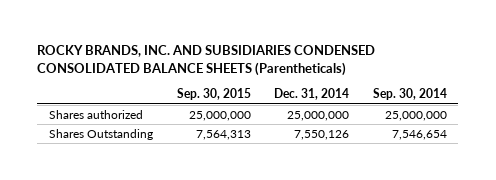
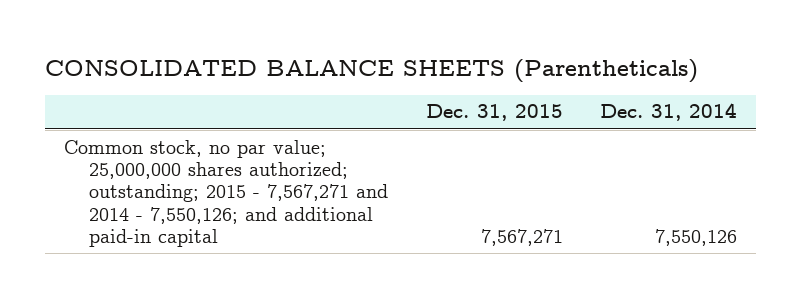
[37,45,376,77] ROCKY BRANDS, INC. AND SUBSIDIARIES CONDENSED CONSOLIDATED BALANCE SHEETS (Parentheticals) -> [45,58,699,83] CONSOLIDATED BALANCE SHEETS (Parentheticals)
[176,88,251,101] Sep. 30, 2015 -> none
[372,88,447,101] Sep. 30, 2014 -> none
none -> [425,104,563,122] Dec. 31, 2015
[49,109,144,119] Shares authorized -> none
[49,128,154,140] Shares Outstanding -> [64,139,389,247] Common stock, no par value; 25,000,000 shares authorized; outstanding; 2015 - 7,567,271 and 2014 - 7,550,126; and additional paid-in capital

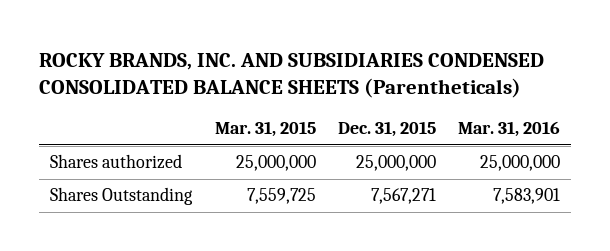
[45,58,699,83] CONSOLIDATED BALANCE SHEETS (Parentheticals) -> [39,52,545,99] ROCKY BRANDS, INC. AND SUBSIDIARIES CONDENSED CONSOLIDATED BALANCE SHEETS (Parentheticals)
[600,103,738,122] Dec. 31, 2014 -> none
none -> [214,121,316,138] Mar. 31, 2015
none -> [458,121,561,138] Mar. 31, 2016
none -> [50,154,183,170] Shares authorized
[64,139,389,247] Common stock, no par value; 25,000,000 shares authorized; outstanding; 2015 - 7,567,271 and 2014 - 7,550,126; and additional paid-in capital -> [50,187,194,206] Shares Outstanding

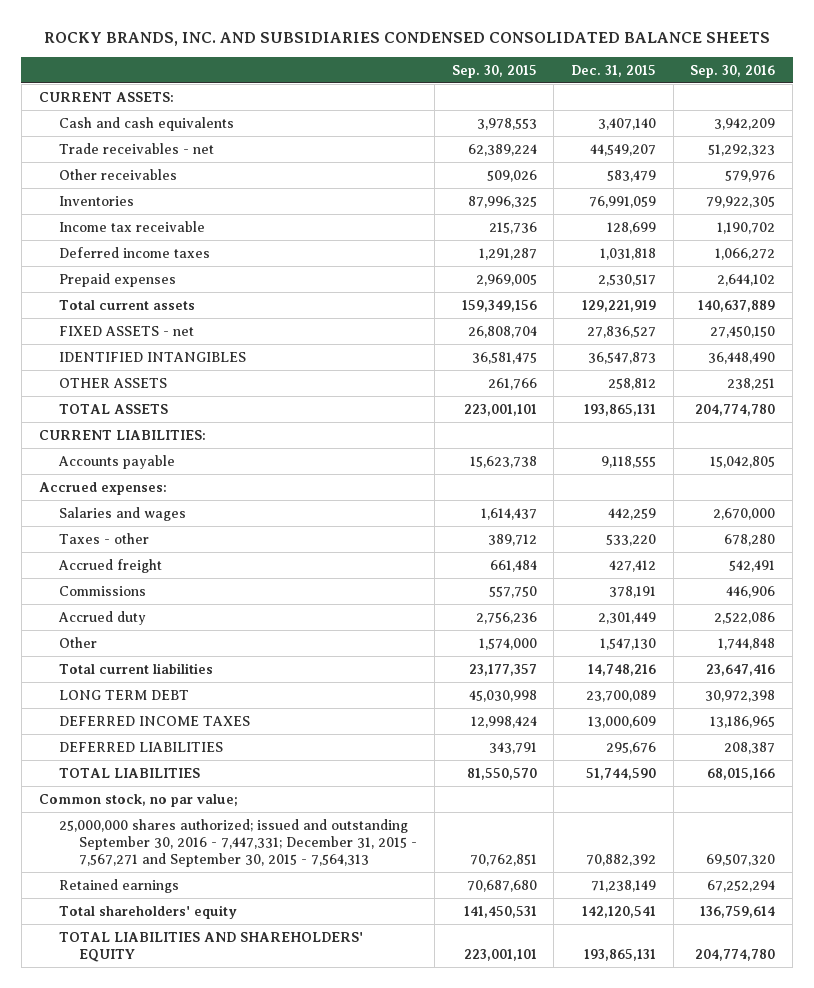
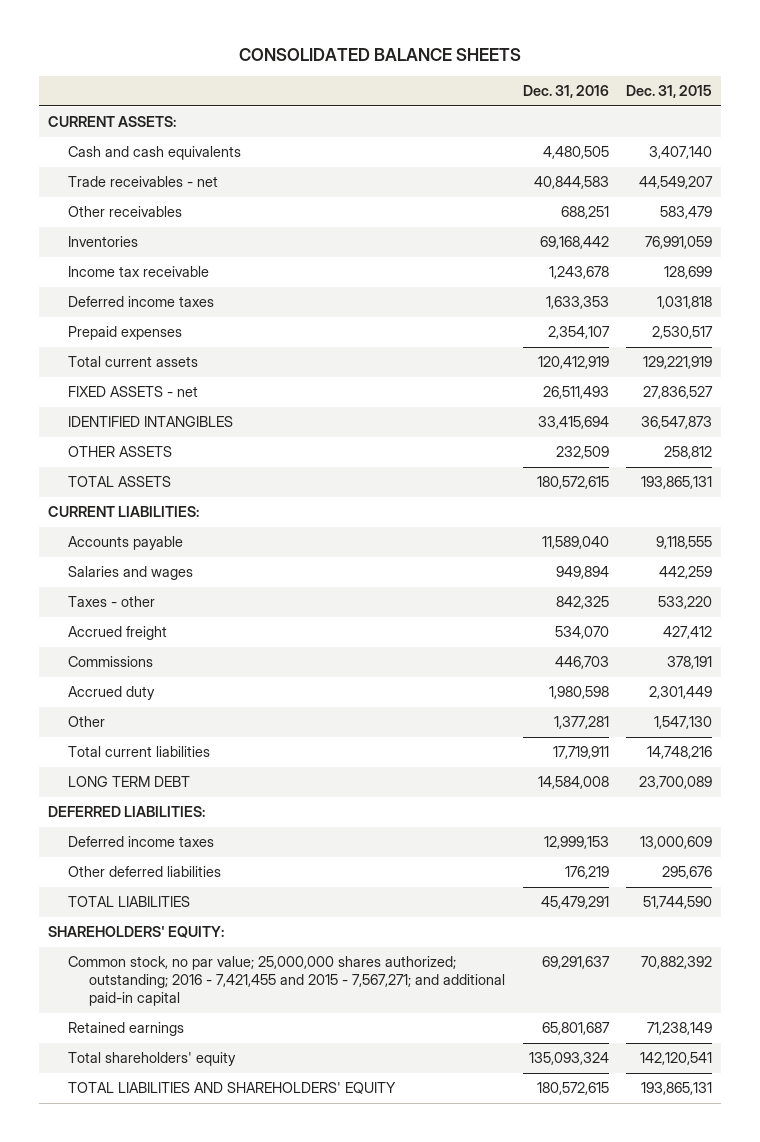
[43,31,770,46] ROCKY BRANDS, INC. AND SUBSIDIARIES CONDENSED CONSOLIDATED BALANCE SHEETS -> [239,48,522,62] CONSOLIDATED BALANCE SHEETS
[451,64,537,78] Sep. 30, 2015 -> none
[690,64,776,78] Sep. 30, 2016 -> none
none -> [522,85,609,99] Dec. 31, 2016
[38,481,167,495] Accrued expenses: -> none
none -> [47,806,205,818] DEFERRED LIABILITIES:
[58,715,250,726] DEFERRED INCOME TAXES -> [68,836,215,848] Deferred income taxes
[58,741,223,752] DEFERRED LIABILITIES -> [68,866,222,878] Other deferred liabilities
[38,793,238,807] Common stock, no par value; -> none
none -> [47,926,224,939] SHAREHOLDERS' EQUITY:
[58,818,418,867] 25,000,000 shares authorized; issued and outstanding September 30, 2016 - 7,447,331; December 31, 2015 - 7,567,271 and September 30, 2015 - 7,564,313 -> [68,956,506,1007] Common stock, no par value; 25,000,000 shares authorized; outstanding; 2016 - 7,421,455 and 2015 - 7,567,271; and additional paid-in capital

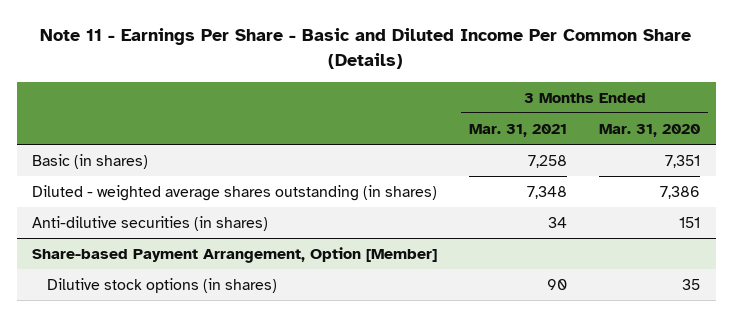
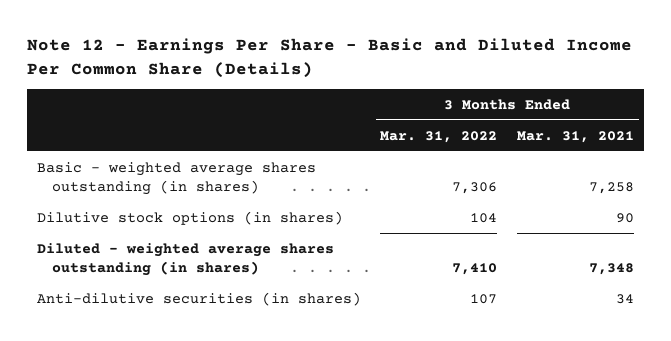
[40,28,692,69] Note 11 - Earnings Per Share - Basic and Diluted Income Per Common Share (Details) -> [27,38,633,78] Note 12 - Earnings Per Share - Basic and Diluted Income Per Common Share (Details)
[598,123,700,137] Mar. 31, 2020 -> none
none -> [380,130,498,143] Mar. 31, 2022
[32,154,149,170] Basic (in shares) -> [36,161,316,196] Basic - weighted average shares outstanding (in shares)
none -> [36,210,343,225] Dilutive stock options (in shares)
[32,247,438,264] Share-based Payment Arrangement, Option [Member] -> none
[46,278,277,294] Dilutive stock options (in shares) -> none

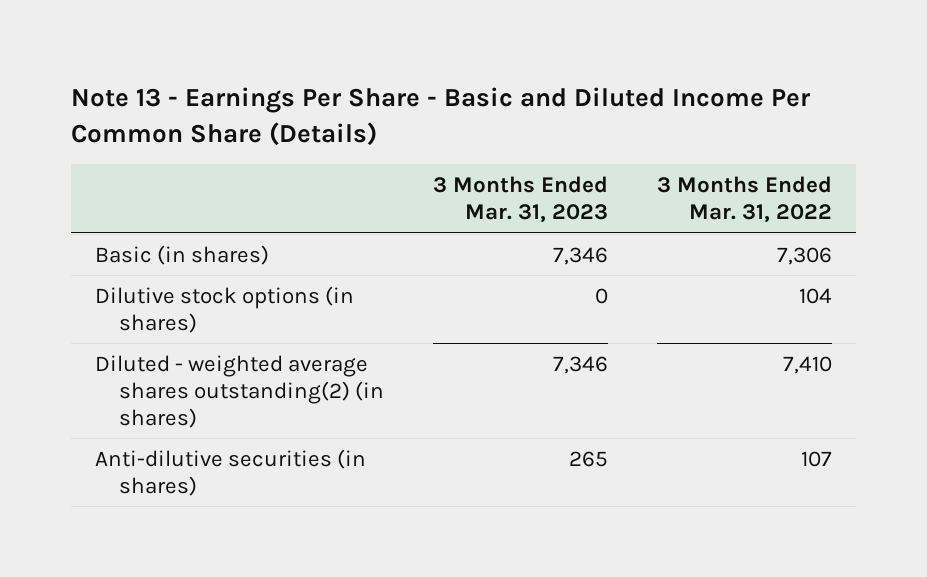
[27,38,633,78] Note 12 - Earnings Per Share - Basic and Diluted Income Per Common Share (Details) -> [70,87,811,146] Note 13 - Earnings Per Share - Basic and Diluted Income Per Common Share (Details)
[516,130,634,143] Mar. 31, 2021 -> none
none -> [432,176,608,224] 3 Months Ended Mar. 31, 2023
[36,161,316,196] Basic - weighted average shares outstanding (in shares) -> [95,244,270,265] Basic (in shares)
[36,242,334,277] Diluted - weighted average shares outstanding (in shares) -> [95,354,385,428] Diluted - weighted average shares outstanding(2) (in shares)

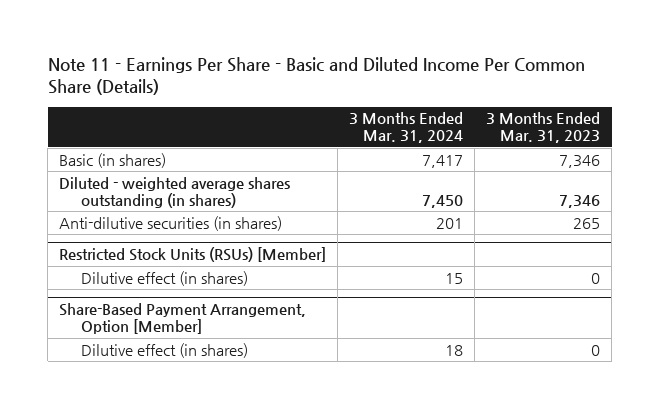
[70,87,811,146] Note 13 - Earnings Per Share - Basic and Diluted Income Per Common Share (Details) -> [47,57,585,96] Note 11 - Earnings Per Share - Basic and Diluted Income Per Common Share (Details)
[656,176,832,224] 3 Months Ended Mar. 31, 2022 -> none
none -> [349,112,464,144] 3 Months Ended Mar. 31, 2024
[95,285,355,333] Dilutive stock options (in shares) -> none
[95,354,385,428] Diluted - weighted average shares outstanding(2) (in shares) -> [59,176,291,208] Diluted - weighted average shares outstanding (in shares)
none -> [59,247,327,263] Restricted Stock Units (RSUs) [Member]
none -> [81,270,249,286] Dilutive effect (in shares)
none -> [59,303,307,335] Share-Based Payment Arrangement, Option [Member]
none -> [81,342,249,358] Dilutive effect (in shares)

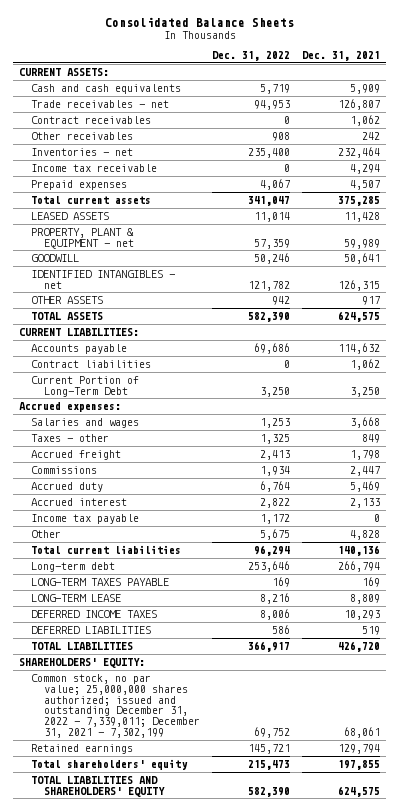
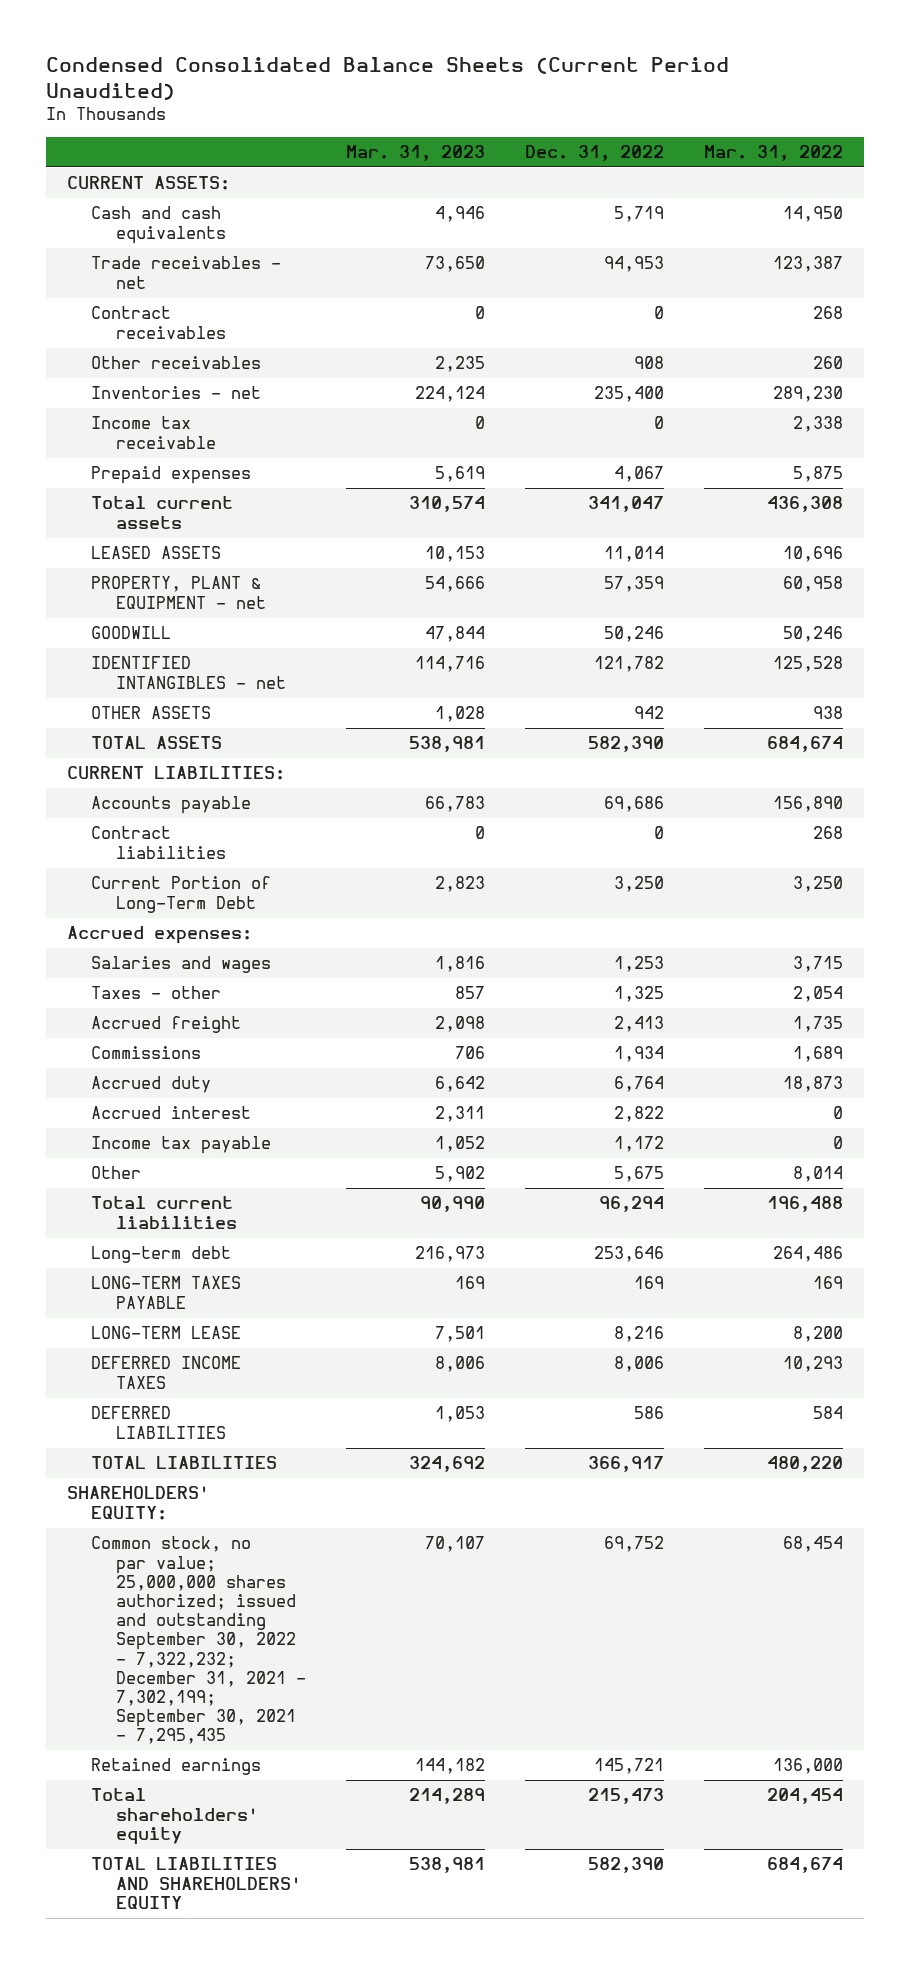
[104,16,294,27] Consolidated Balance Sheets -> [46,57,730,100] Condensed Consolidated Balance Sheets (Current Period Unaudited)
[302,51,381,62] Dec. 31, 2021 -> none
none -> [345,145,485,162] Mar. 31, 2023
none -> [704,145,844,162] Mar. 31, 2022
[31,673,200,739] Common stock, no par value; 25,000,000 shares authorized; issued and outstanding December 31, 2022 - 7,339,011; December 31, 2021 - 7,302,199 -> [91,1536,306,1745] Common stock, no par value; 25,000,000 shares authorized; issued and outstanding September 30, 2022 - 7,322,232; December 31, 2021 - 7,302,199; September 30, 2021 - 7,295,435

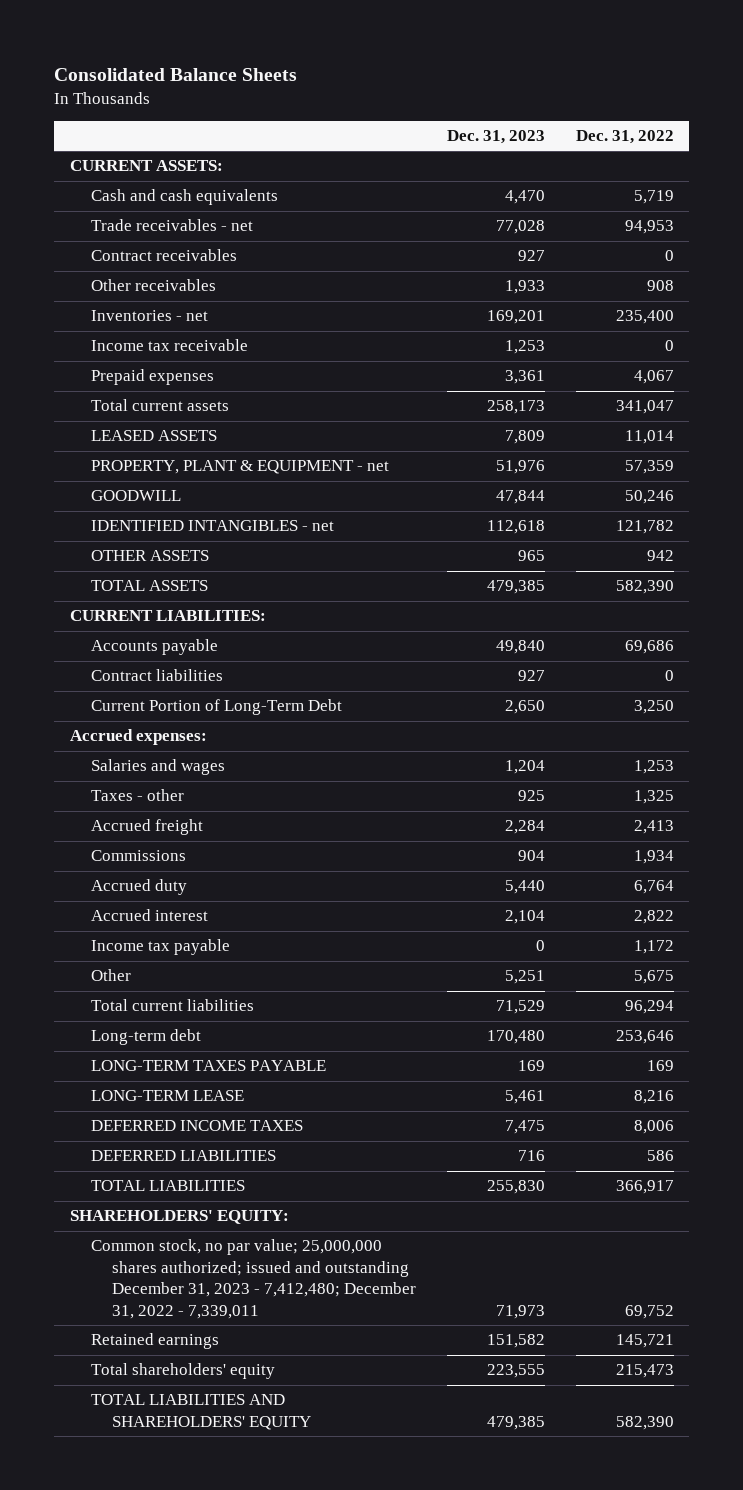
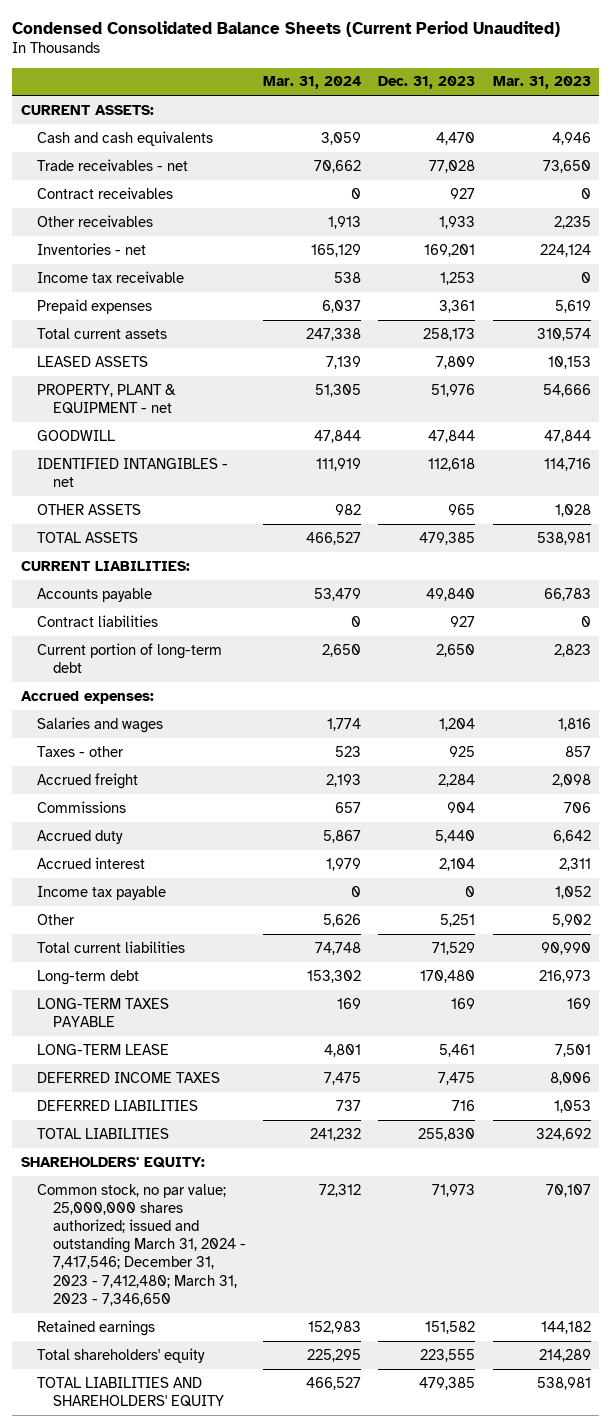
[54,67,298,81] Consolidated Balance Sheets -> [11,21,560,38] Condensed Consolidated Balance Sheets (Current Period Unaudited)
[575,129,674,144] Dec. 31, 2022 -> none
none -> [263,76,362,90] Mar. 31, 2024
none -> [492,76,591,90] Mar. 31, 2023
[90,699,342,716] Current Portion of Long-Term Debt -> [36,642,222,673] Current portion of long-term debt
[90,1239,417,1319] Common stock, no par value; 25,000,000 shares authorized; issued and outstanding December 31, 2023 - 7,412,480; December 31, 2022 - 7,339,011 -> [36,1183,247,1306] Common stock, no par value; 25,000,000 shares authorized; issued and outstanding March 31, 2024 - 7,417,546; December 31, 2023 - 7,412,480; March 31, 2023 - 7,346,650

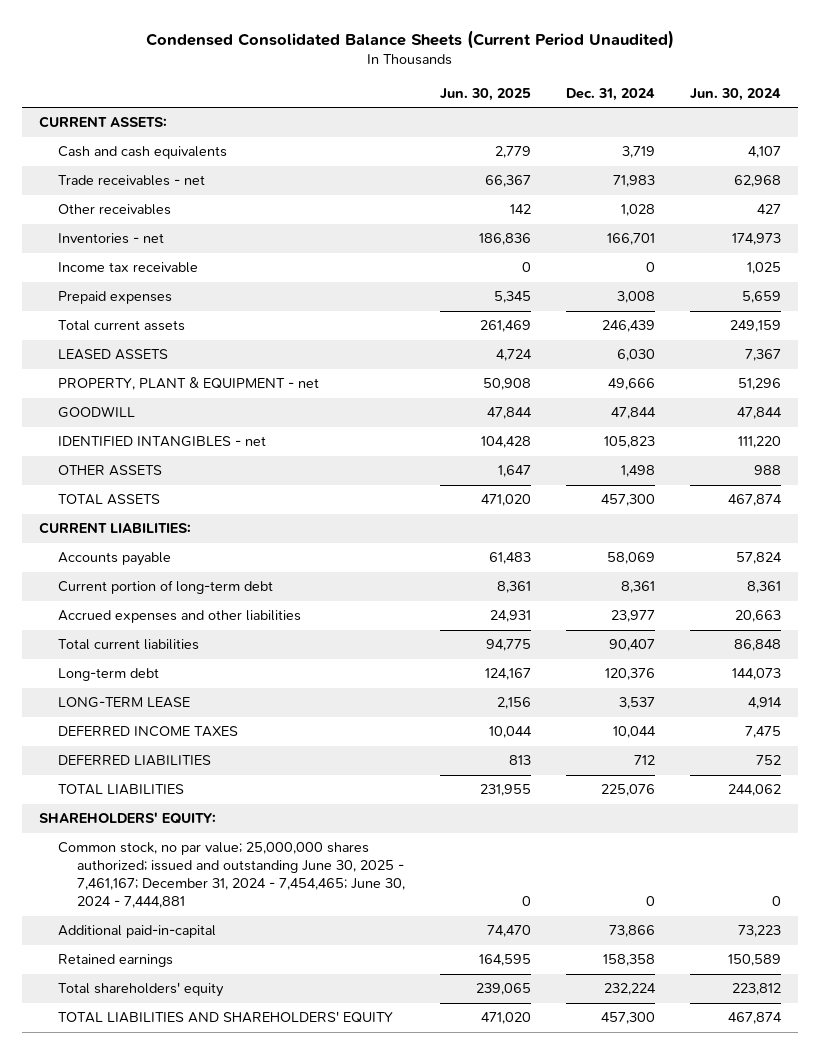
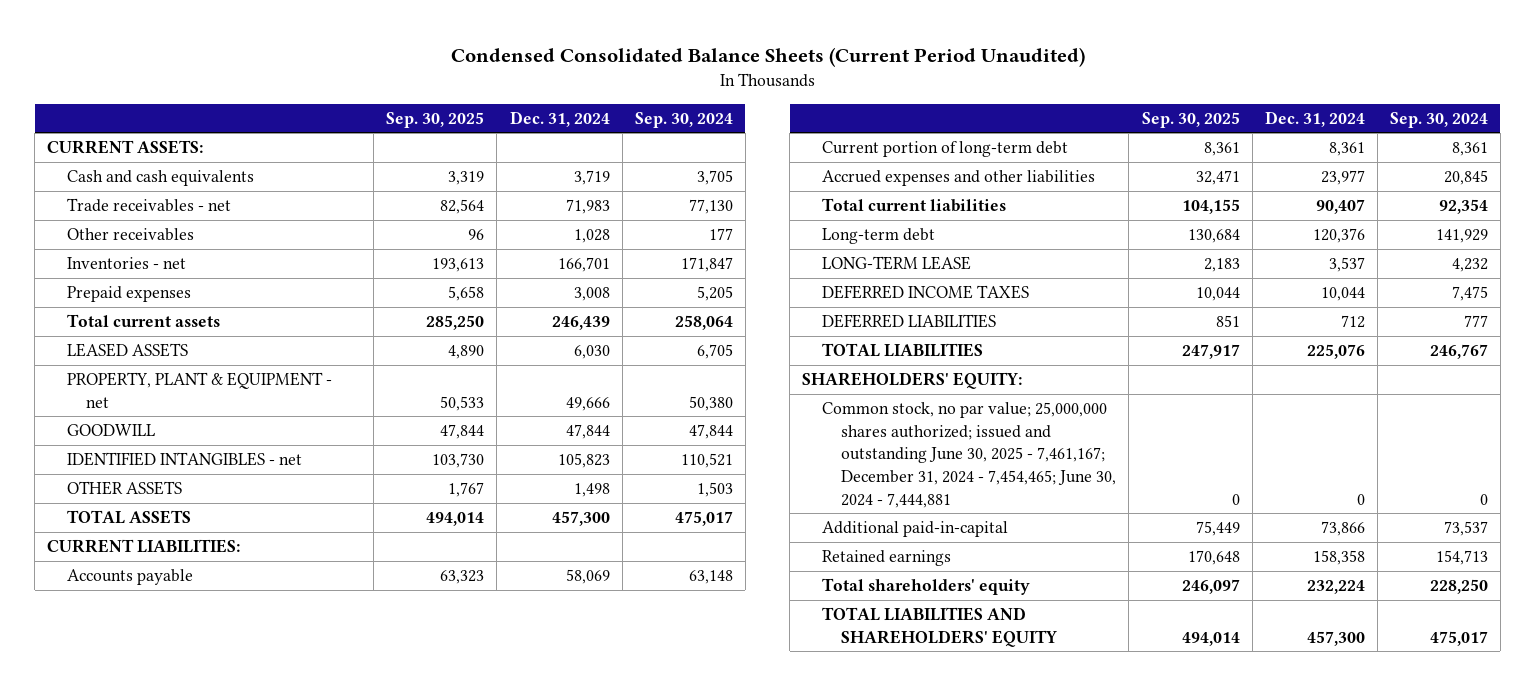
[440,87,532,101] Jun. 30, 2025 -> none
[689,87,781,101] Jun. 30, 2024 -> none
none -> [386,111,485,128] Sep. 30, 2025
none -> [634,111,733,128] Sep. 30, 2024
[58,262,199,274] Income tax receivable -> none

